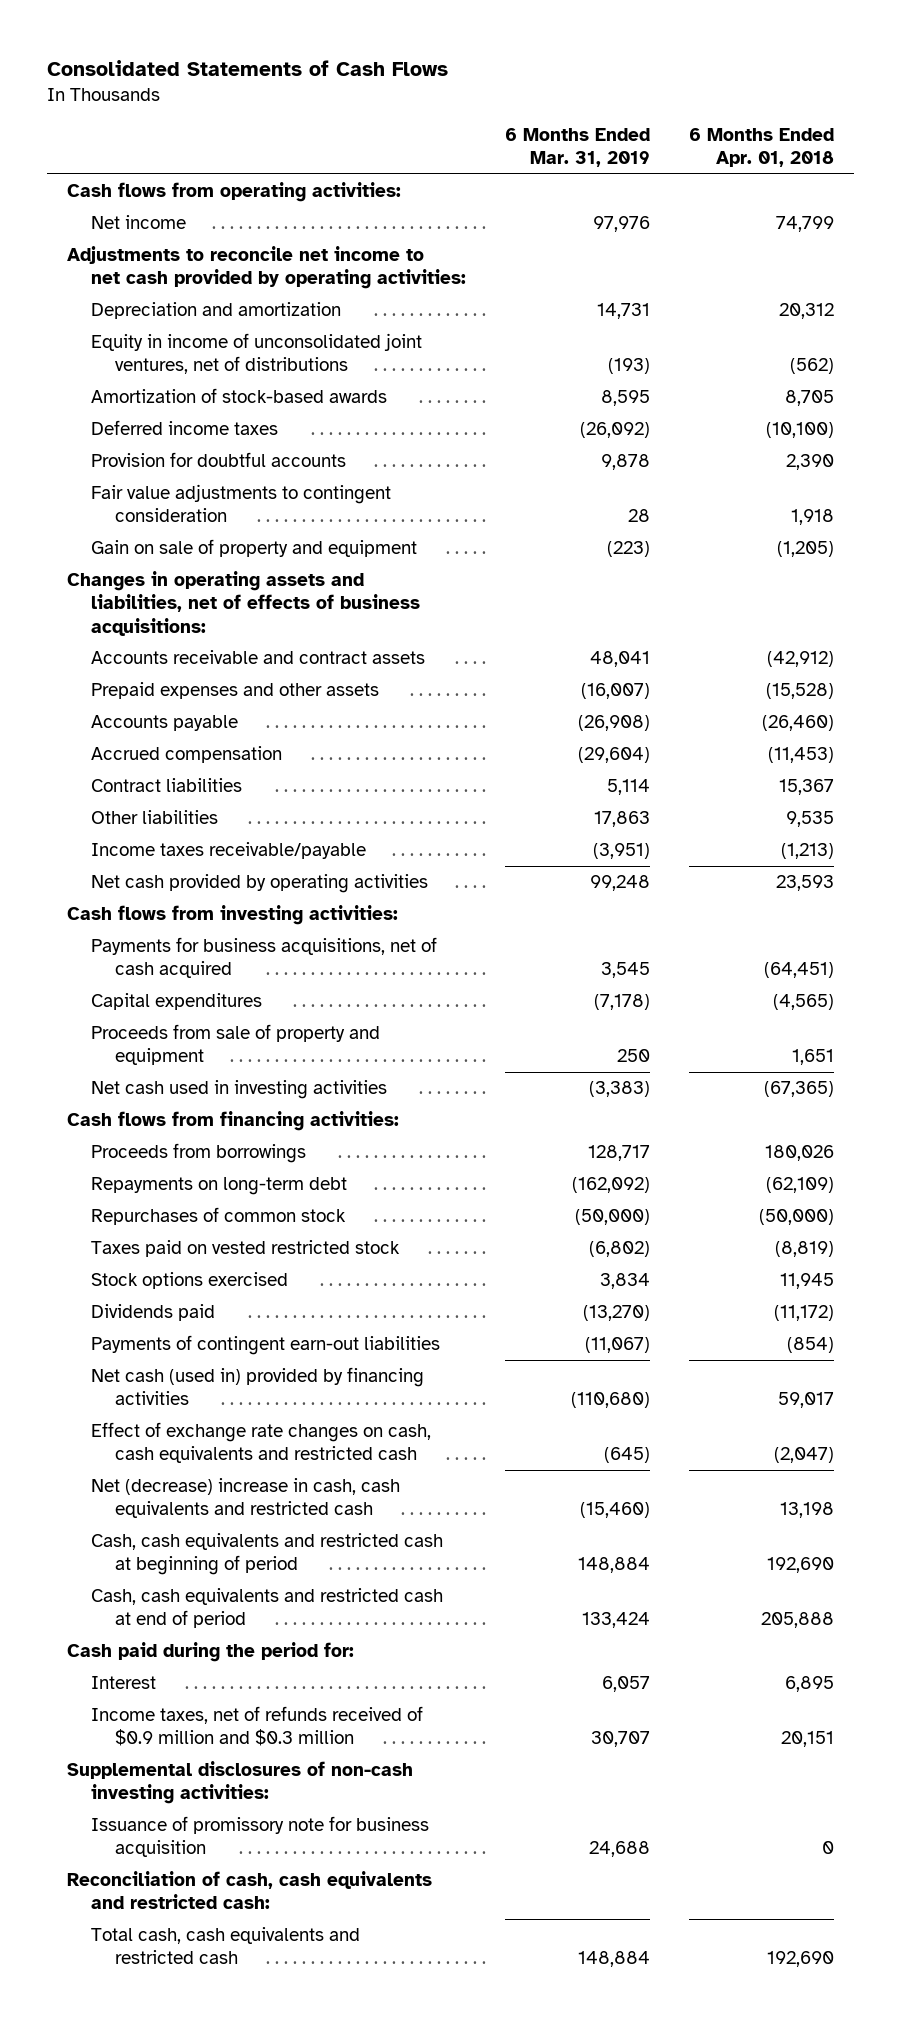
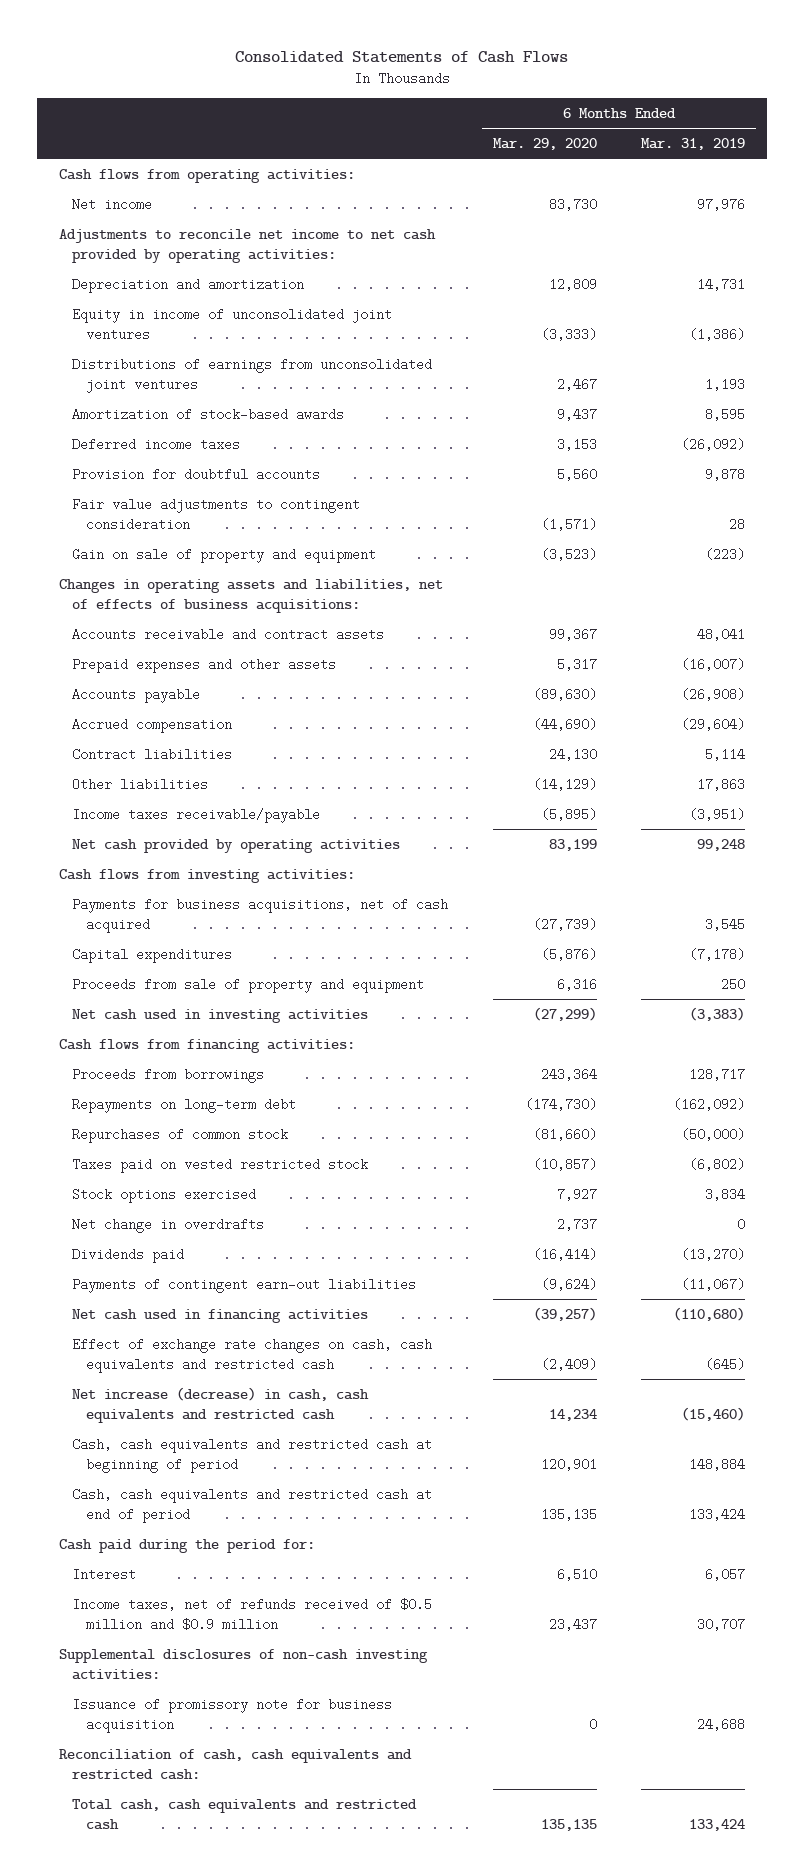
[689,127,835,168] 6 Months Ended Apr. 01, 2018 -> none
none -> [492,138,597,151] Mar. 29, 2020
[90,333,422,375] Equity in income of unconsolidated joint ventures, net of distributions -> [72,307,393,341] Equity in income of unconsolidated joint ventures
[608,358,651,375] (193) -> [688,327,745,341] (1,386)
none -> [72,357,433,393] Distributions of earnings from unconsolidated joint ventures
none -> [72,1217,265,1233] Net change in overdrafts
[90,1367,424,1406] Net cash (used in) provided by financing activities -> [72,1308,369,1323] Net cash used in financing activities
[90,1478,400,1519] Net (decrease) increase in cash, cash equivalents and restricted cash -> [72,1386,370,1423] Net increase (decrease) in cash, cash equivalents and restricted cash
[90,1706,423,1747] Income taxes, net of refunds received of $0.9 million and $0.3 million -> [72,1597,433,1631] Income taxes, net of refunds received of $0.5 million and $0.9 million
[578,1951,651,1968] 148,884 -> [688,1818,745,1831] 133,424

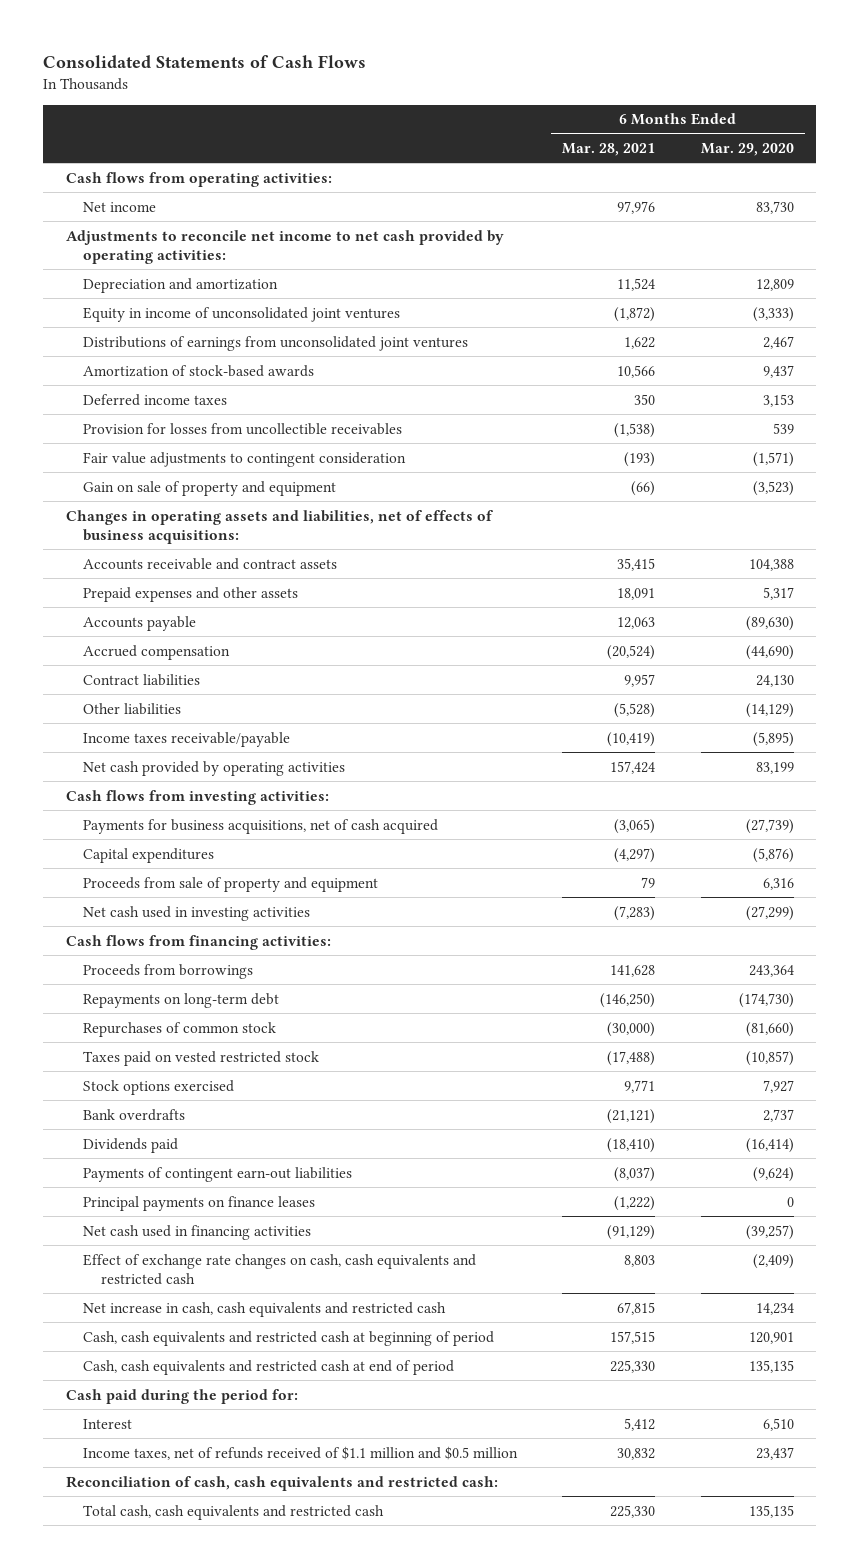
[640,138,745,151] Mar. 31, 2019 -> none
none -> [562,143,656,157] Mar. 28, 2021
[72,467,321,481] Provision for doubtful accounts -> [83,422,403,435] Provision for losses from uncollectible receivables
[556,467,597,481] 5,560 -> [772,422,794,434] 539
[548,627,597,641] 99,367 -> [748,558,794,571] 104,388
[72,1217,265,1233] Net change in overdrafts -> [83,1108,186,1121] Bank overdrafts
none -> [83,1195,316,1211] Principal payments on finance leases
[72,1386,370,1423] Net increase (decrease) in cash, cash equivalents and restricted cash -> [83,1301,447,1317] Net increase in cash, cash equivalents and restricted cash
[59,1648,429,1680] Supplemental disclosures of non-cash investing activities: -> none
[72,1697,393,1733] Issuance of promissory note for business acquisition -> none
[72,1597,433,1631] Income taxes, net of refunds received of $0.5 million and $0.9 million -> [83,1445,519,1460] Income taxes, net of refunds received of $1.1 million and $0.5 million

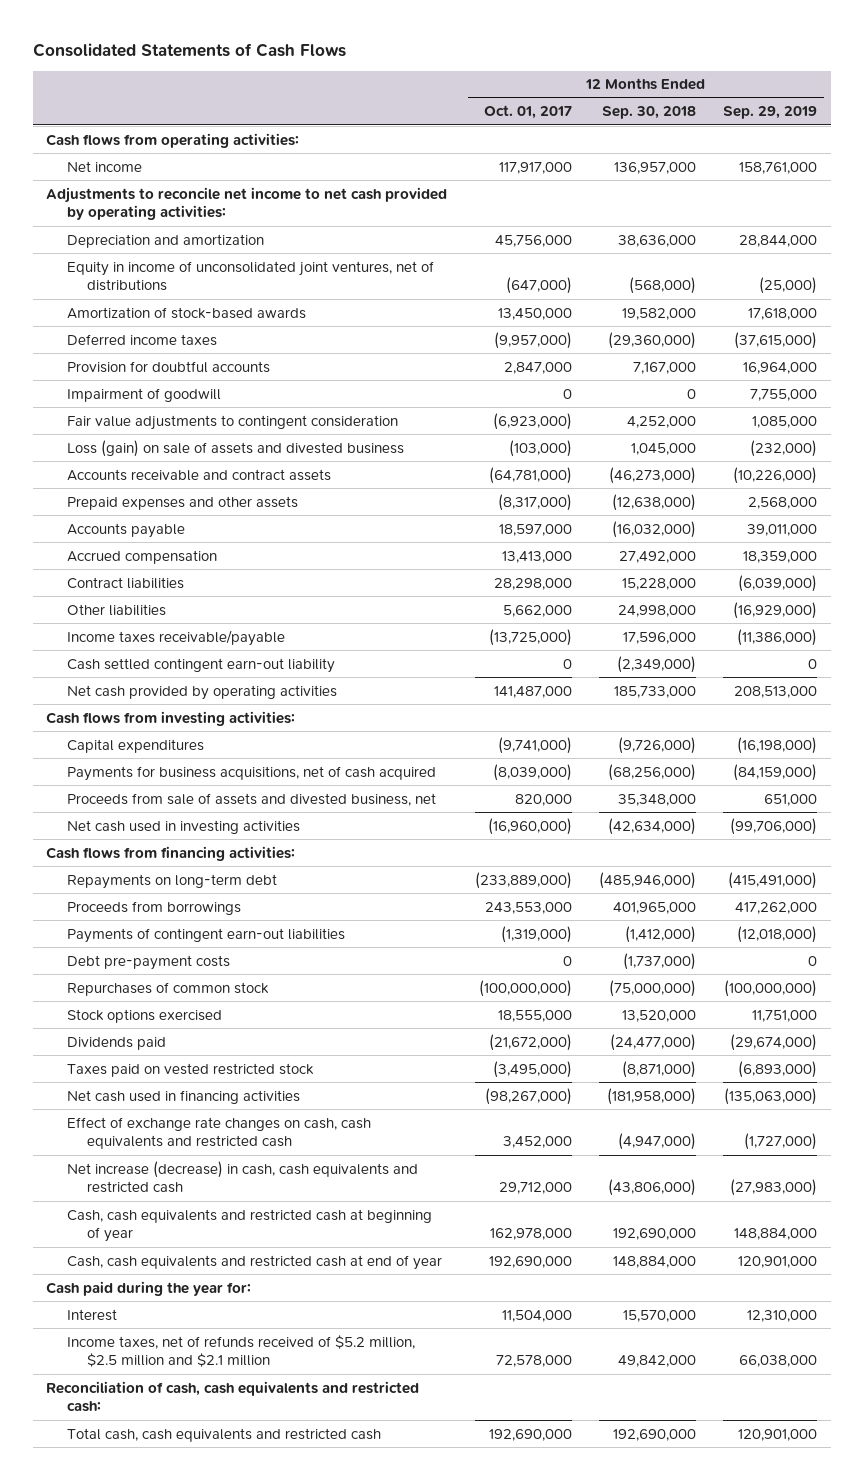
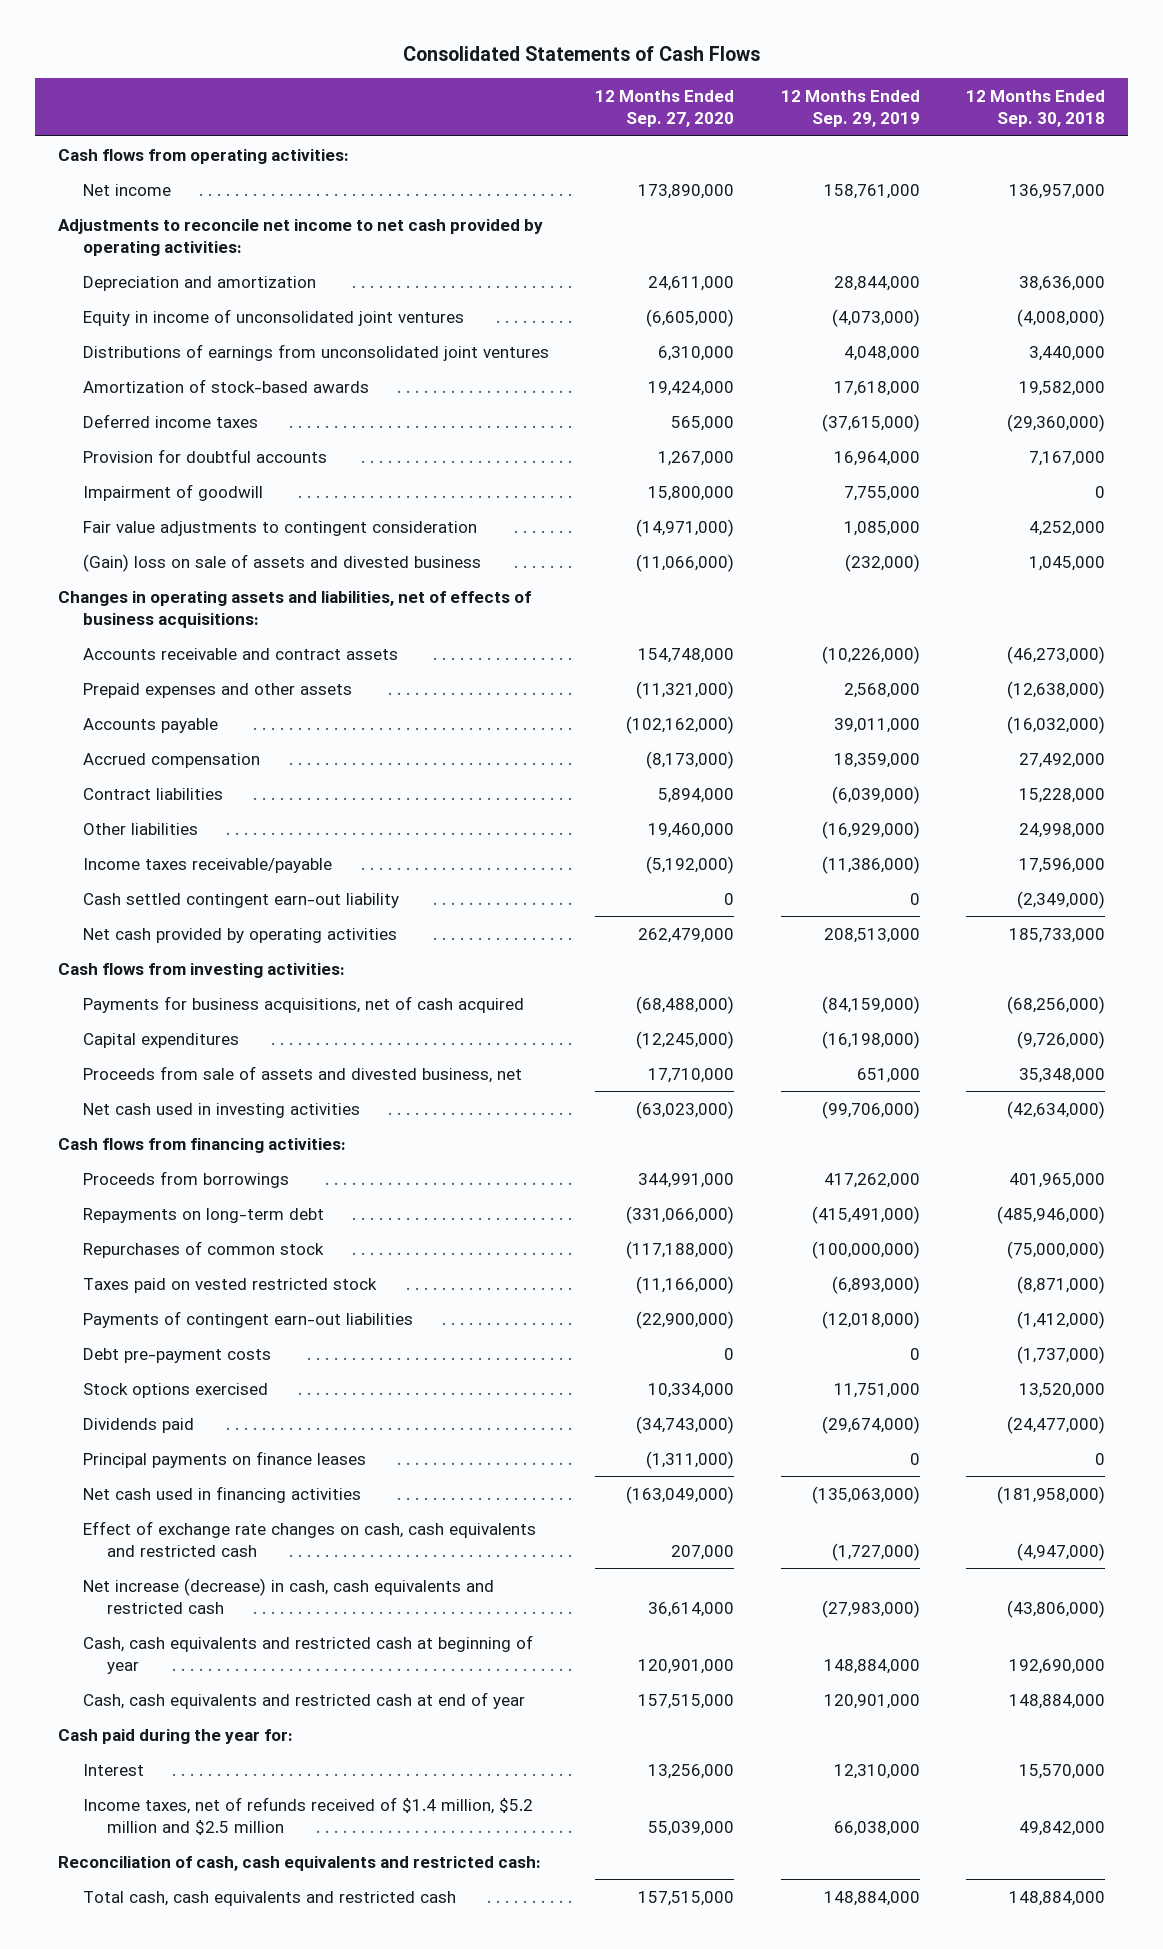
[483,105,572,120] Oct. 01, 2017 -> none
none -> [595,89,735,128] 12 Months Ended Sep. 27, 2020
[66,260,434,292] Equity in income of unconsolidated joint ventures, net of distributions -> [82,308,464,326] Equity in income of unconsolidated joint ventures
[628,277,696,295] (568,000) -> [1016,308,1105,327] (4,008,000)
[759,277,818,295] (25,000) -> [831,308,920,327] (4,073,000)
none -> [82,343,549,361] Distributions of earnings from unconsolidated joint ventures
[66,439,404,457] Loss (gain) on sale of assets and divested business -> [82,553,481,572] (Gain) loss on sale of assets and divested business
none -> [58,590,532,628] Changes in operating assets and liabilities, net of effects of business acquisitions:
[66,738,204,753] Capital expenditures -> [82,1032,239,1048] Capital expenditures
[66,873,277,889] Repayments on long-term debt -> [82,1207,324,1223] Repayments on long-term debt
[66,981,269,996] Repurchases of common stock -> [82,1240,324,1258] Repurchases of common stock
[66,1062,314,1077] Taxes paid on vested restricted stock -> [82,1277,377,1293] Taxes paid on vested restricted stock
none -> [82,1450,366,1468] Principal payments on finance leases
[66,1334,415,1368] Income taxes, net of refunds received of $5.2 million, $2.5 million and $2.1 million -> [82,1796,533,1835] Income taxes, net of refunds received of $1.4 million, $5.2 million and $2.5 million
[612,1428,696,1441] 192,690,000 -> [1008,1890,1105,1906] 148,884,000
[738,1428,818,1441] 120,901,000 -> [823,1890,920,1906] 148,884,000

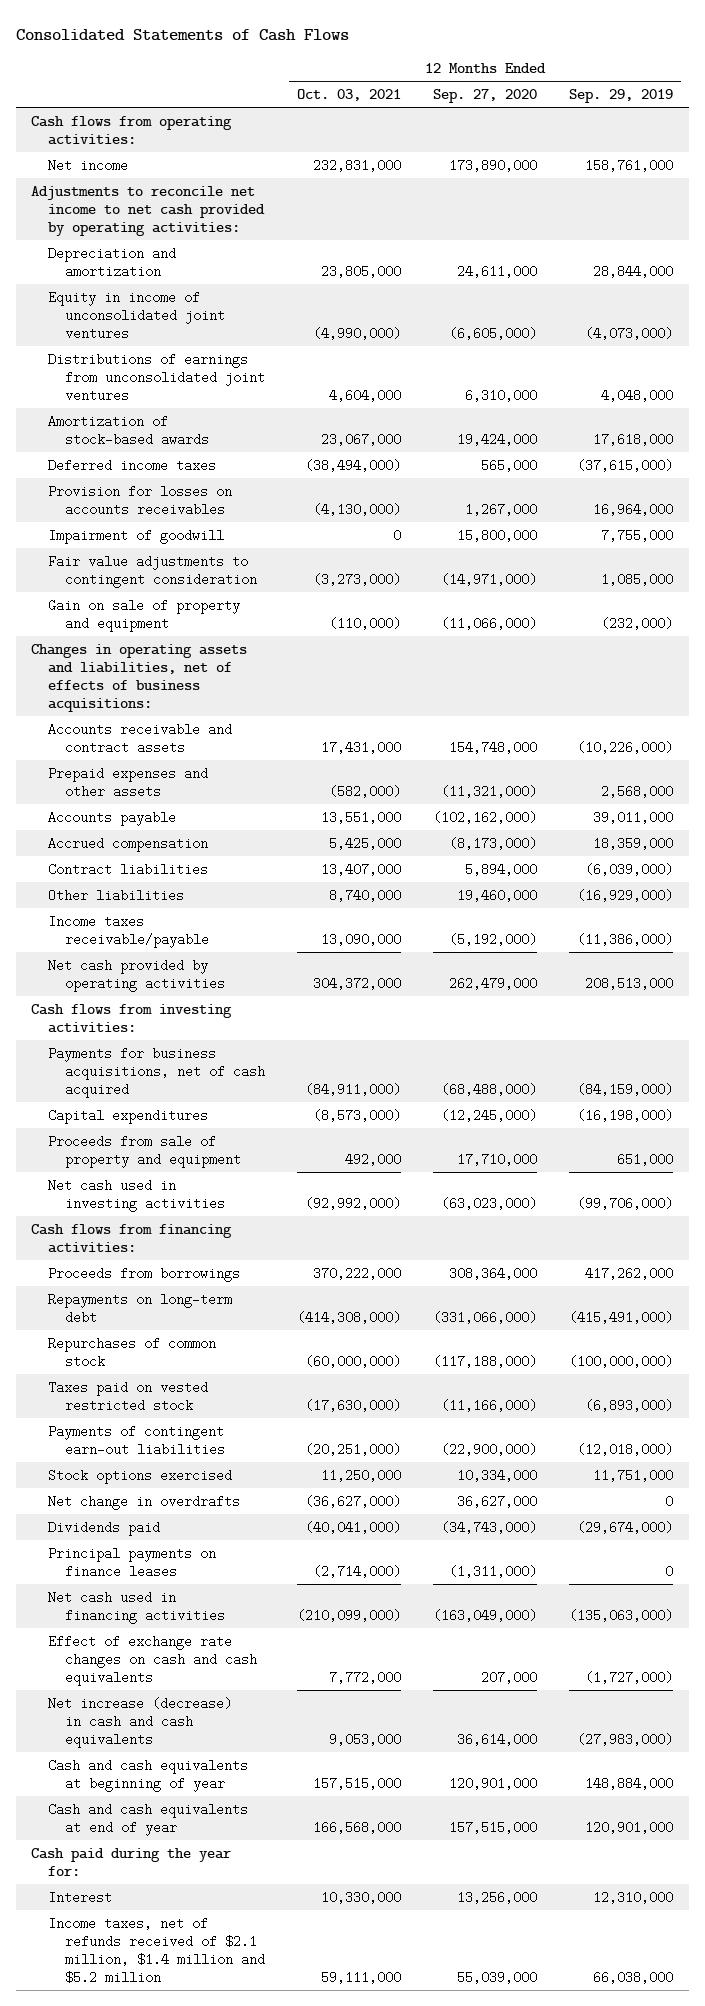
[965,89,1105,128] 12 Months Ended Sep. 30, 2018 -> none
none -> [297,88,402,101] Oct. 03, 2021
[82,448,327,463] Provision for doubtful accounts -> [48,484,233,516] Provision for losses on accounts receivables
[82,553,481,572] (Gain) loss on sale of assets and divested business -> [48,598,241,632] Gain on sale of property and equipment
[82,892,399,908] Cash settled contingent earn-out liability -> none
[82,1065,522,1083] Proceeds from sale of assets and divested business, net -> [48,1134,242,1168] Proceeds from sale of property and equipment
[638,1172,735,1188] 344,991,000 -> [449,1266,538,1280] 308,364,000
[82,1347,271,1363] Debt pre-payment costs -> none
none -> [48,1494,241,1510] Net change in overdrafts
[82,1520,536,1557] Effect of exchange rate changes on cash, cash equivalents and restricted cash -> [48,1634,258,1686] Effect of exchange rate changes on cash and cash equivalents
[82,1577,494,1614] Net increase (decrease) in cash, cash equivalents and restricted cash -> [48,1696,233,1748] Net increase (decrease) in cash and cash equivalents
[82,1634,533,1674] Cash, cash equivalents and restricted cash at beginning of year -> [48,1758,249,1792] Cash and cash equivalents at beginning of year
[82,1691,525,1709] Cash, cash equivalents and restricted cash at end of year -> [48,1802,249,1836] Cash and cash equivalents at end of year
[58,1855,542,1871] Reconciliation of cash, cash equivalents and restricted cash: -> none
[82,1890,456,1906] Total cash, cash equivalents and restricted cash -> none
[82,1796,533,1835] Income taxes, net of refunds received of $1.4 million, $5.2 million and $2.5 million -> [48,1916,266,1984] Income taxes, net of refunds received of $2.1 million, $1.4 million and $5.2 million

